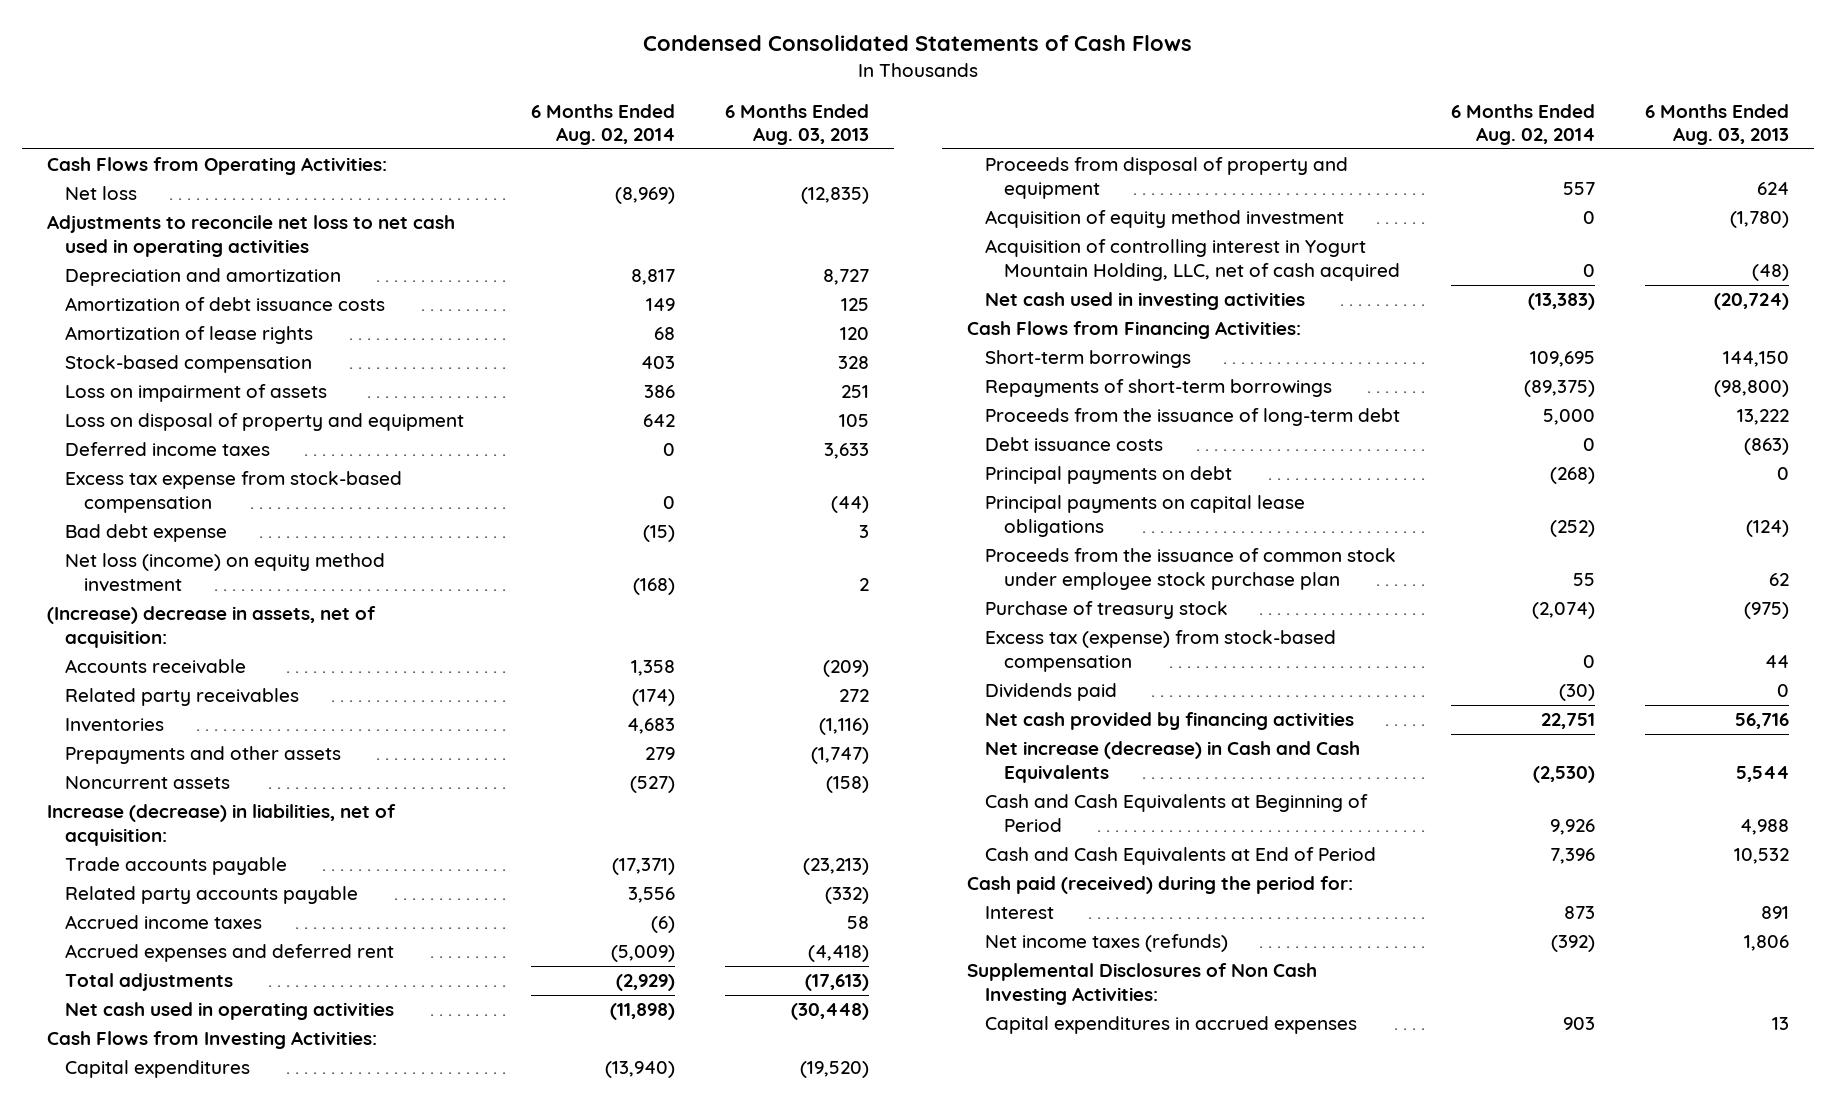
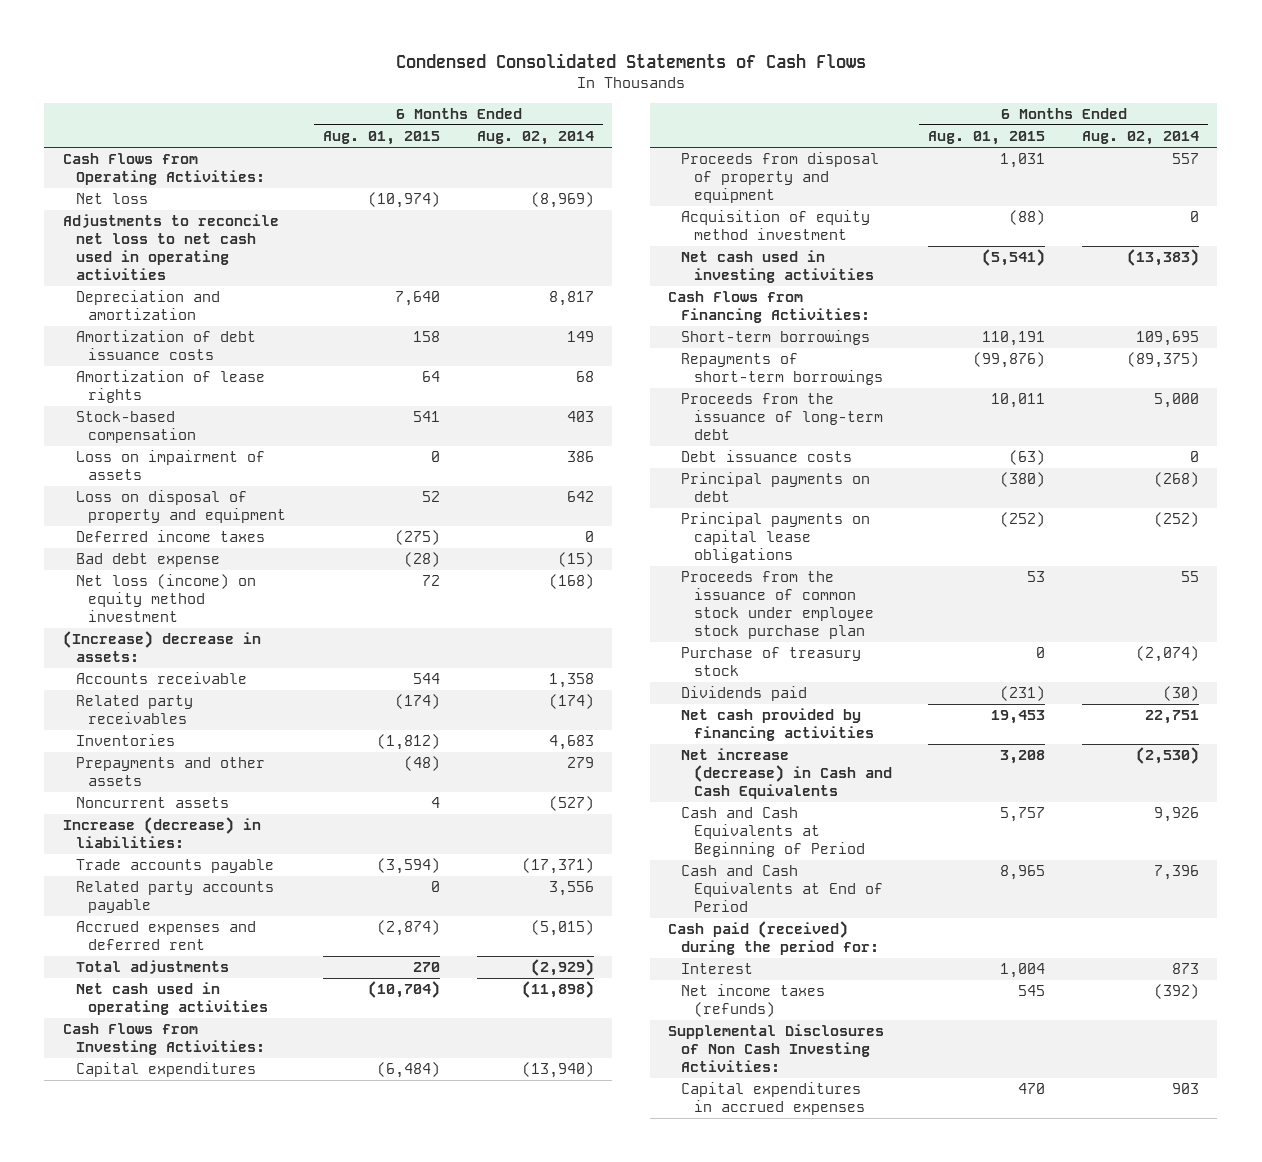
[724,103,869,145] 6 Months Ended Aug. 03, 2013 -> none
none -> [323,131,441,146] Aug. 01, 2015
[65,471,403,513] Excess tax expense from stock-based compensation -> none
[46,606,376,648] (Increase) decrease in assets, net of acquisition: -> [62,631,261,663] (Increase) decrease in assets:
[46,804,396,846] Increase (decrease) in liabilities, net of acquisition: -> [62,817,261,849] Increase (decrease) in liabilities:
[65,915,263,930] Accrued income taxes -> none
[610,945,675,963] (5,009) -> [530,920,594,937] (5,015)
[985,239,1401,281] Acquisition of controlling interest in Yogurt Mountain Holding, LLC, net of cash acquired -> none
[985,630,1337,672] Excess tax (expense) from stock-based compensation -> none

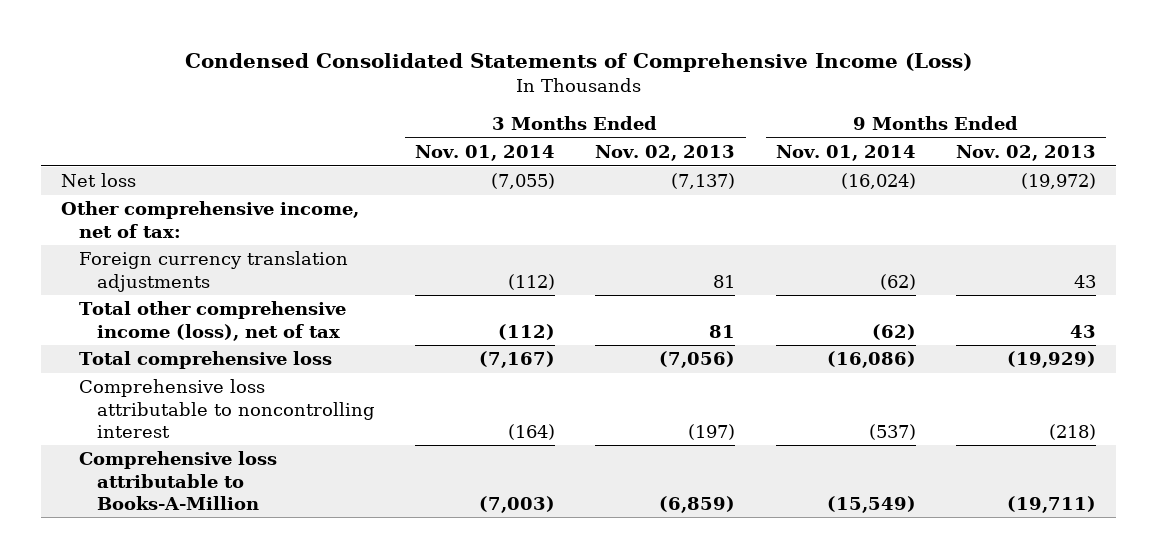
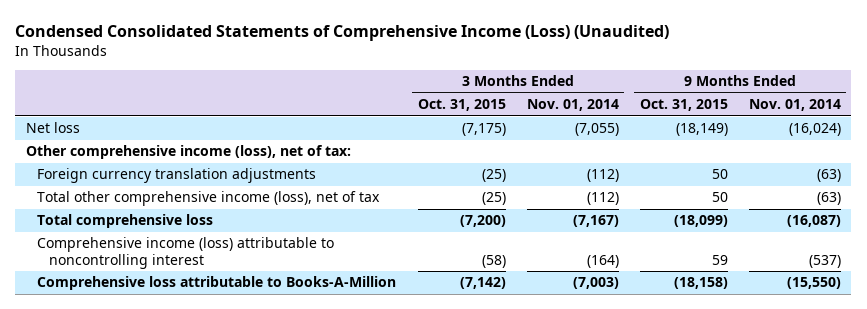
[184,53,972,73] Condensed Consolidated Statements of Comprehensive Income (Loss) -> [15,25,670,42] Condensed Consolidated Statements of Comprehensive Income (Loss) (Unaudited)
[595,145,736,162] Nov. 02, 2013 -> none
[956,145,1097,162] Nov. 02, 2013 -> none
none -> [417,99,506,112] Oct. 31, 2015
none -> [639,99,728,112] Oct. 31, 2015
[61,201,360,238] Other comprehensive income, net of tax: -> [25,145,351,160] Other comprehensive income (loss), net of tax:
[879,273,916,290] (62) -> [816,169,841,183] (63)
[871,323,916,340] (62) -> [816,192,841,206] (63)
[826,351,916,369] (16,086) -> [786,215,841,228] (16,087)
[79,379,375,438] Comprehensive loss attributable to noncontrolling interest -> [37,237,335,269] Comprehensive income (loss) attributable to noncontrolling interest
[826,495,916,513] (15,549) -> [786,277,841,290] (15,550)

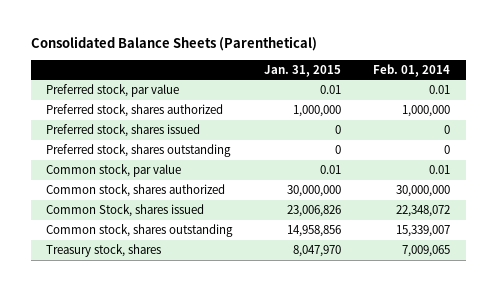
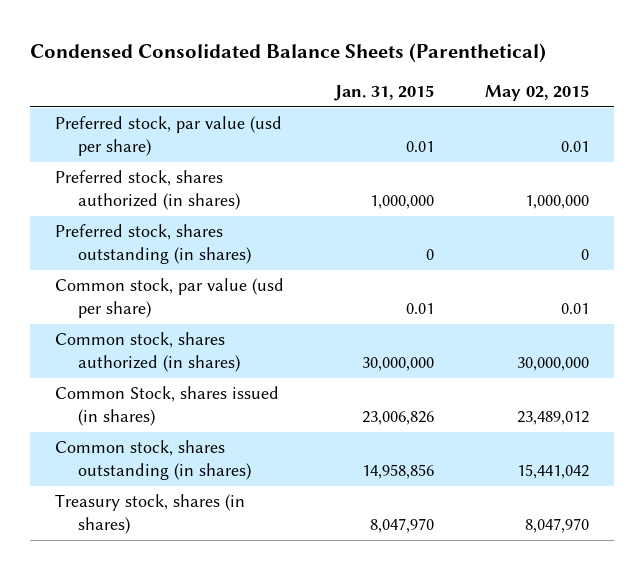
[30,36,317,52] Consolidated Balance Sheets (Parenthetical) -> [30,42,547,63] Condensed Consolidated Balance Sheets (Parenthetical)
[372,63,450,77] Feb. 01, 2014 -> none
none -> [484,85,589,102] May 02, 2015
[46,123,201,137] Preferred stock, shares issued -> none
[46,83,180,97] Preferred stock, par value -> [55,116,283,156] Preferred stock, par value (usd per share)
[46,103,224,117] Preferred stock, shares authorized -> [55,170,240,210] Preferred stock, shares authorized (in shares)
[46,143,232,157] Preferred stock, shares outstanding -> [55,224,251,264] Preferred stock, shares outstanding (in shares)
[46,163,182,177] Common stock, par value -> [55,278,285,318] Common stock, par value (usd per share)
[46,183,226,197] Common stock, shares authorized -> [55,332,240,372] Common stock, shares authorized (in shares)
[46,203,205,217] Common Stock, shares issued -> [55,386,280,426] Common Stock, shares issued (in shares)
[46,223,234,237] Common stock, shares outstanding -> [55,440,251,480] Common stock, shares outstanding (in shares)
[46,243,162,257] Treasury stock, shares -> [55,494,246,534] Treasury stock, shares (in shares)

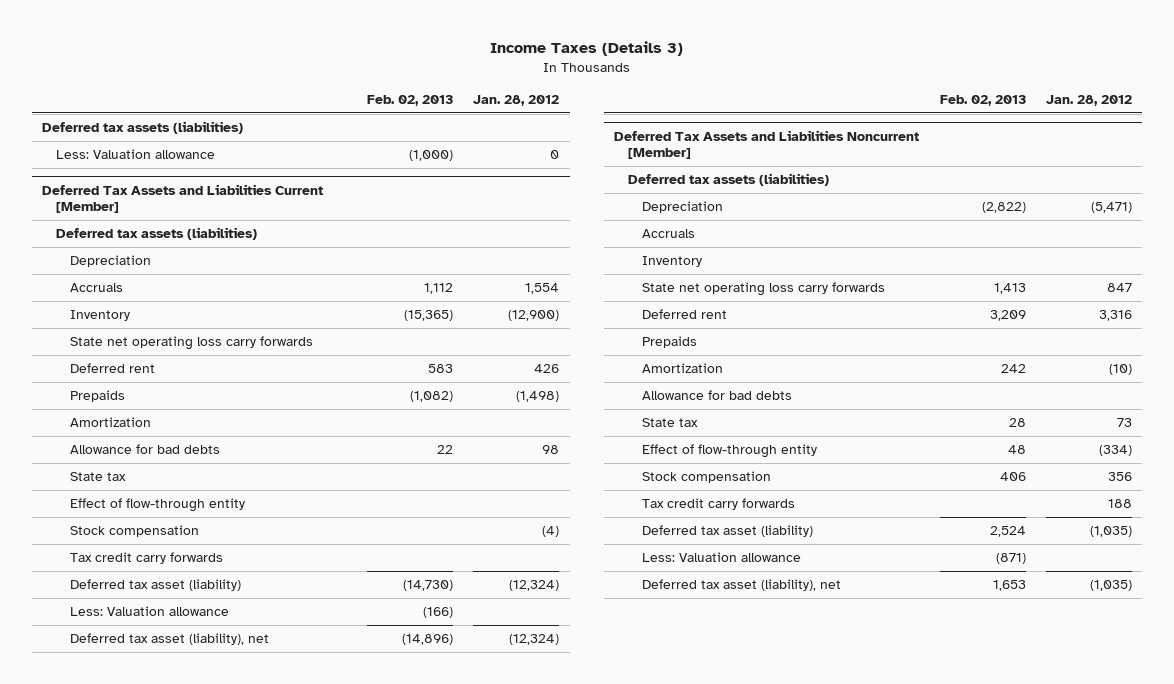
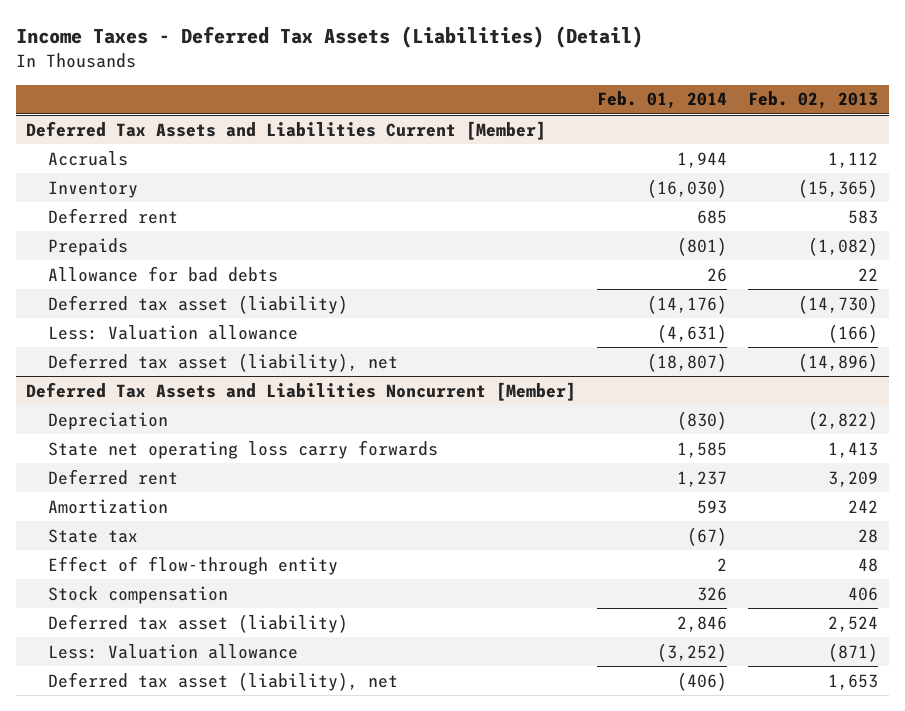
[489,40,683,56] Income Taxes (Details 3) -> [15,26,643,49] Income Taxes - Deferred Tax Assets (Liabilities) (Detail)
[473,94,560,106] Jan. 28, 2012 -> none
none -> [597,91,728,110] Feb. 01, 2014
[41,121,243,135] Deferred tax assets (liabilities) -> none
[55,149,215,160] Less: Valuation allowance -> none
[55,227,257,241] Deferred tax assets (liabilities) -> none
[69,255,151,268] Depreciation -> none
[69,336,313,351] State net operating loss carry forwards -> none
[69,417,151,428] Amortization -> none
[69,472,126,482] State tax -> none
[69,498,245,513] Effect of flow-through entity -> none
[69,525,199,538] Stock compensation -> none
[69,552,223,565] Tax credit carry forwards -> none
[628,173,830,187] Deferred tax assets (liabilities) -> none
[642,229,696,239] Accruals -> none
[642,256,703,268] Inventory -> none
[642,336,698,349] Prepaids -> none
[642,390,793,401] Allowance for bad debts -> none
[642,498,796,511] Tax credit carry forwards -> none

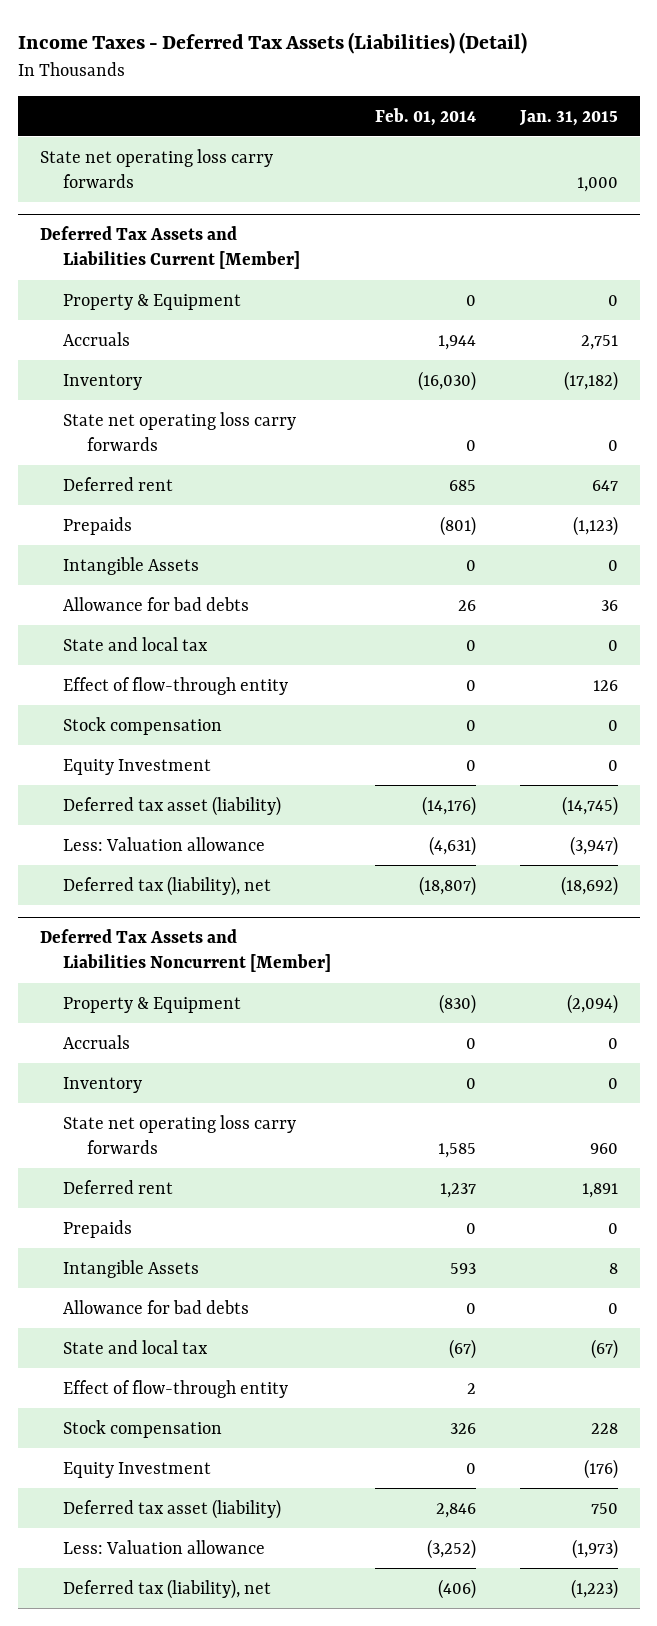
[748,91,879,110] Feb. 02, 2013 -> none
none -> [518,109,618,126] Jan. 31, 2015
none -> [39,148,273,188] State net operating loss carry forwards
none -> [63,293,242,310] Property & Equipment
none -> [63,411,297,451] State net operating loss carry forwards
none -> [63,556,200,575] Intangible Assets
none -> [63,636,209,651] State and local tax
none -> [63,676,289,695] Effect of flow-through entity
none -> [63,716,223,735] Stock compensation
none -> [63,758,212,775] Equity Investment
[48,352,399,372] Deferred tax asset (liability), net -> [63,875,272,896] Deferred tax (liability), net
[48,411,169,430] Depreciation -> [63,996,242,1013] Property & Equipment
none -> [63,1034,131,1049] Accruals
none -> [63,1076,143,1093] Inventory
none -> [63,1219,133,1238] Prepaids
[48,498,169,514] Amortization -> [63,1259,200,1278] Intangible Assets
none -> [63,1299,250,1314] Allowance for bad debts
[48,528,139,543] State tax -> [63,1339,209,1354] State and local tax
none -> [63,1461,212,1478] Equity Investment
[48,671,399,691] Deferred tax asset (liability), net -> [63,1578,272,1599] Deferred tax (liability), net

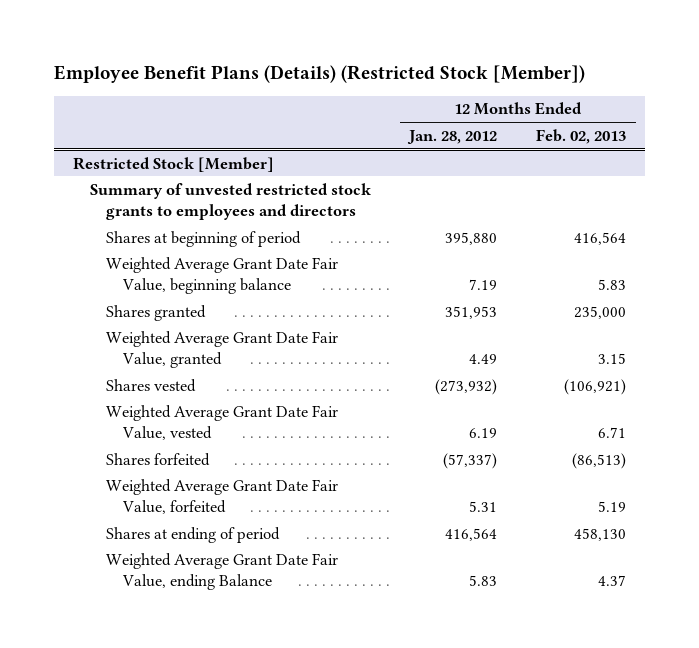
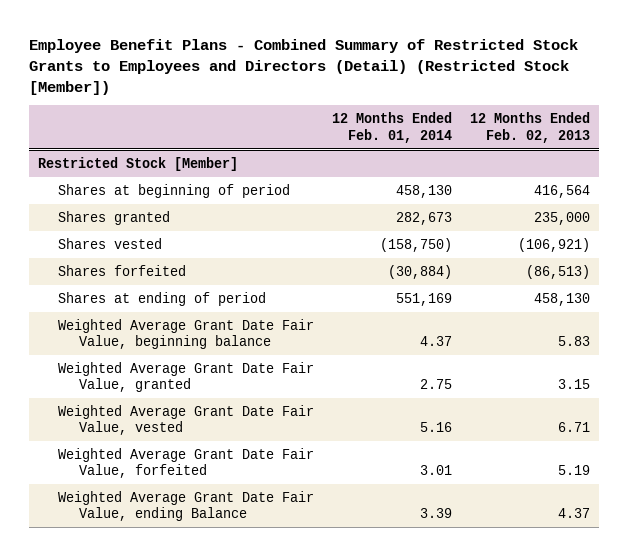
[53,65,585,84] Employee Benefit Plans (Details) (Restricted Stock [Member]) -> [28,38,578,95] Employee Benefit Plans - Combined Summary of Restricted Stock Grants to Employees and Directors (Detail) (Restricted Stock [Member])
[407,129,498,144] Jan. 28, 2012 -> none
none -> [332,112,453,143] 12 Months Ended Feb. 01, 2014
[89,182,371,221] Summary of unvested restricted stock grants to employees and directors -> none
[106,256,339,295] Weighted Average Grant Date Fair Value, beginning balance -> [58,318,315,350] Weighted Average Grant Date Fair Value, beginning balance
[106,330,339,369] Weighted Average Grant Date Fair Value, granted -> [58,361,315,393] Weighted Average Grant Date Fair Value, granted
[106,404,339,441] Weighted Average Grant Date Fair Value, vested -> [58,404,315,436] Weighted Average Grant Date Fair Value, vested
[106,478,339,515] Weighted Average Grant Date Fair Value, forfeited -> [58,447,315,479] Weighted Average Grant Date Fair Value, forfeited

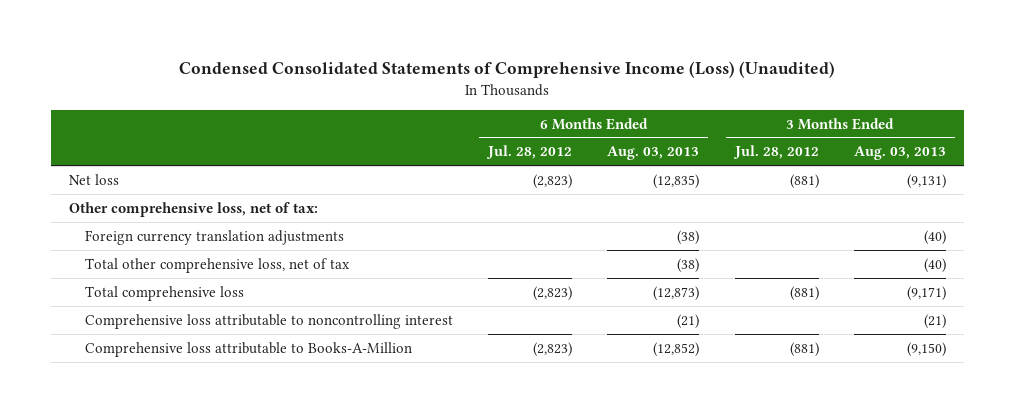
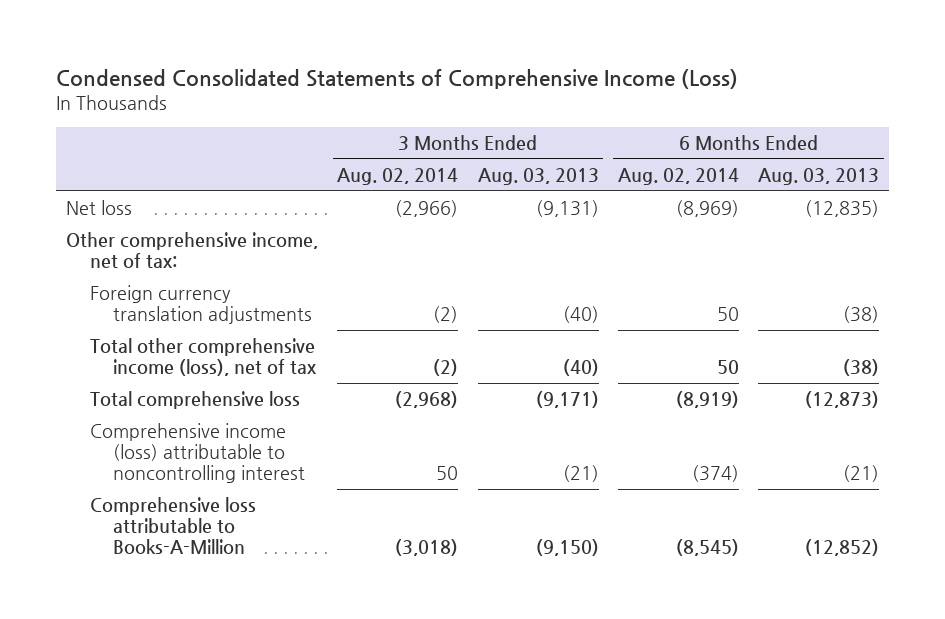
[179,61,836,79] Condensed Consolidated Statements of Comprehensive Income (Loss) (Unaudited) -> [56,68,739,89] Condensed Consolidated Statements of Comprehensive Income (Loss)
[486,145,573,160] Jul. 28, 2012 -> none
[732,145,819,160] Jul. 28, 2012 -> none
none -> [337,168,459,186] Aug. 02, 2014
none -> [617,168,739,186] Aug. 02, 2014
[68,201,318,217] Other comprehensive loss, net of tax: -> [66,232,319,269] Other comprehensive income, net of tax:
[84,257,350,273] Total other comprehensive loss, net of tax -> [89,338,318,377] Total other comprehensive income (loss), net of tax
[84,313,453,329] Comprehensive loss attributable to noncontrolling interest -> [89,423,306,484] Comprehensive income (loss) attributable to noncontrolling interest

